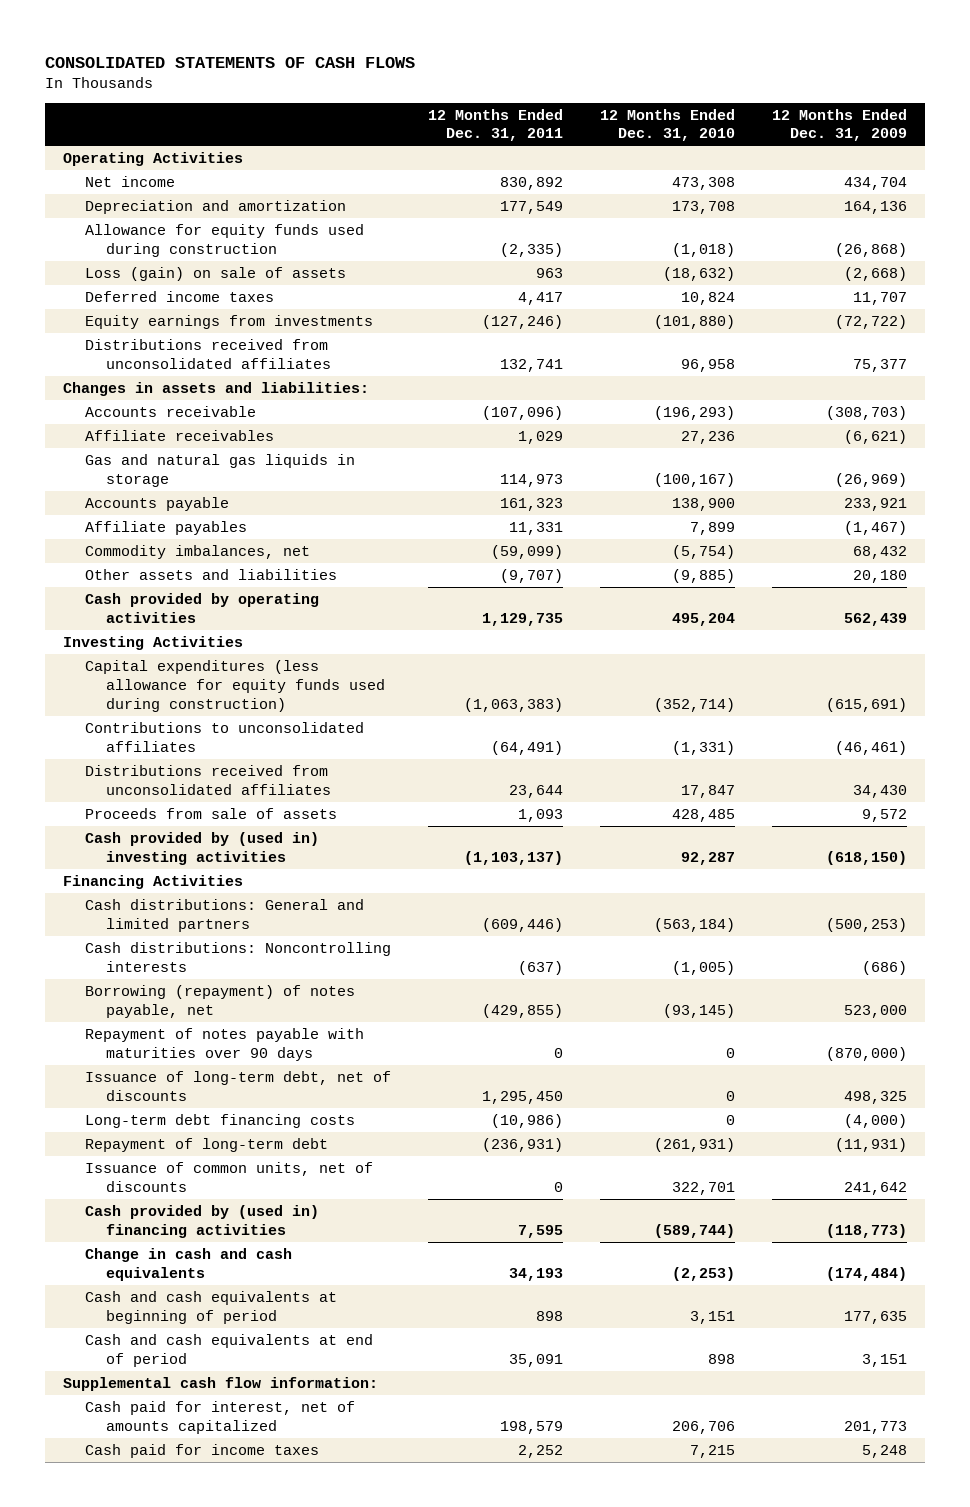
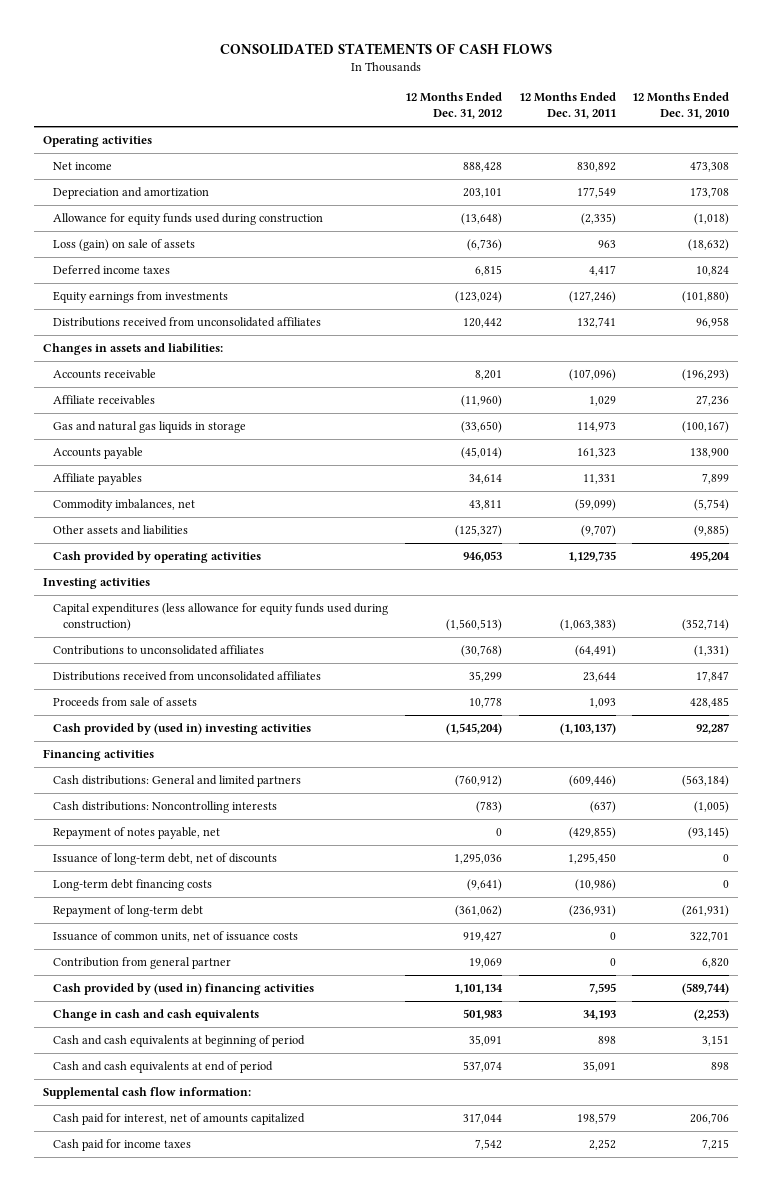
[771,108,907,142] 12 Months Ended Dec. 31, 2009 -> none
none -> [404,92,502,120] 12 Months Ended Dec. 31, 2012
[63,151,244,166] Operating Activities -> [42,136,152,148] Operating activities
[63,635,244,650] Investing Activities -> [42,578,150,590] Investing activities
[63,874,244,889] Financing Activities -> [42,749,154,762] Financing activities
[84,1027,364,1061] Repayment of notes payable with maturities over 90 days -> none
[84,984,355,1018] Borrowing (repayment) of notes payable, net -> [52,827,220,840] Repayment of notes payable, net
[84,1161,373,1192] Issuance of common units, net of discounts -> [52,931,298,943] Issuance of common units, net of issuance costs
none -> [52,957,231,970] Contribution from general partner

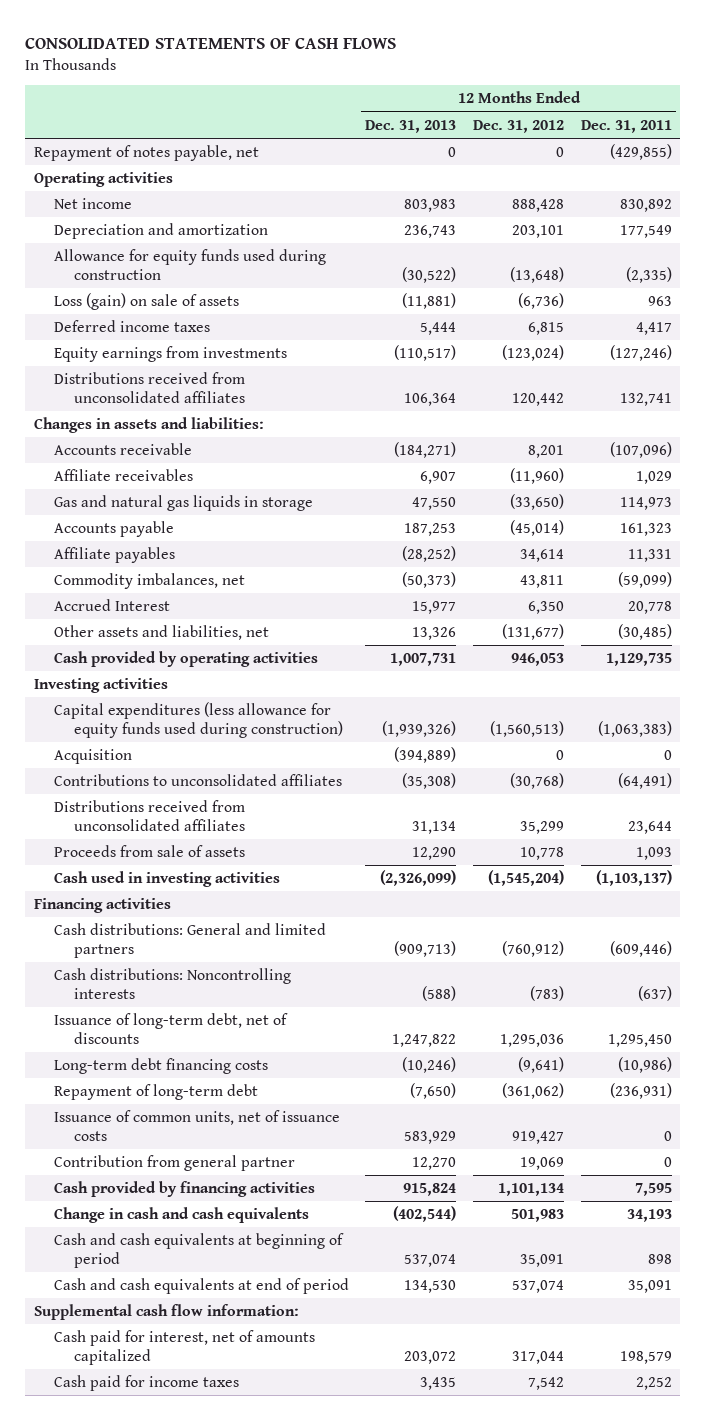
[632,92,731,120] 12 Months Ended Dec. 31, 2010 -> none
none -> [365,119,457,133] Dec. 31, 2013
[52,827,220,840] Repayment of notes payable, net -> [33,144,259,161] Repayment of notes payable, net
none -> [53,598,170,611] Accrued Interest
[52,525,188,536] Other assets and liabilities -> [53,624,269,640] Other assets and liabilities, net
[454,525,502,538] (125,327) -> [502,623,565,640] (131,677)
[580,525,616,538] (9,707) -> [617,623,672,640] (30,485)
none -> [53,748,132,764] Acquisition
[52,723,311,736] Cash provided by (used in) investing activities -> [53,870,280,887] Cash used in investing activities
[52,983,314,996] Cash provided by (used in) financing activities -> [53,1180,315,1197] Cash provided by financing activities

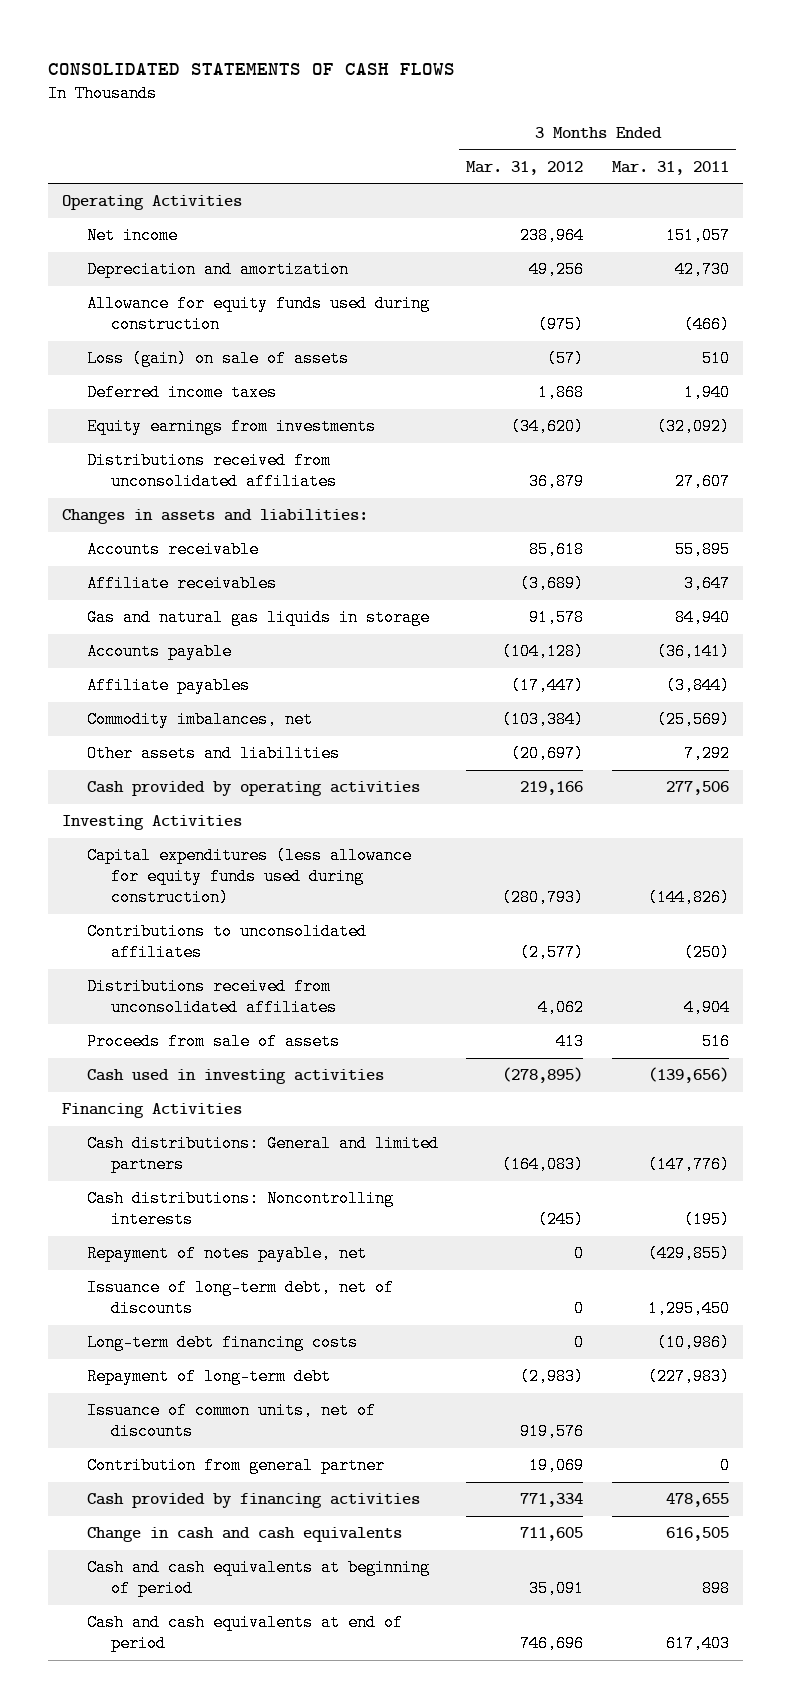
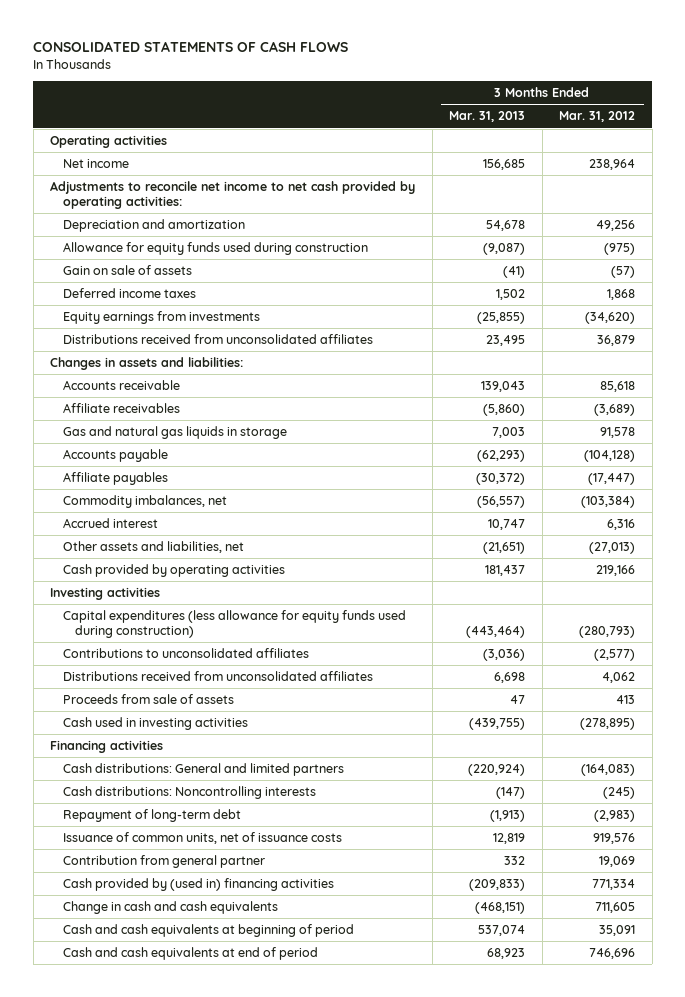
[611,160,729,175] Mar. 31, 2011 -> none
none -> [449,111,526,123] Mar. 31, 2013
[62,195,243,211] Operating Activities -> [50,134,168,148] Operating activities
none -> [50,180,416,209] Adjustments to reconcile net income to net cash provided by operating activities:
[86,350,349,368] Loss (gain) on sale of assets -> [62,264,192,275] Gain on sale of assets
none -> [62,517,158,528] Accrued interest
[86,745,340,763] Other assets and liabilities -> [62,540,244,553] Other assets and liabilities, net
[511,745,585,763] (20,697) -> [589,541,636,554] (27,013)
[62,815,243,831] Investing Activities -> [50,586,161,600] Investing activities
[62,1103,243,1119] Financing Activities -> [50,739,164,753] Financing activities
[86,1245,367,1263] Repayment of notes payable, net -> none
[86,1279,394,1318] Issuance of long-term debt, net of discounts -> none
[86,1334,358,1352] Long-term debt financing costs -> none
[86,1402,376,1441] Issuance of common units, net of discounts -> [62,831,342,844] Issuance of common units, net of issuance costs
[86,1493,420,1509] Cash provided by financing activities -> [62,877,334,891] Cash provided by (used in) financing activities

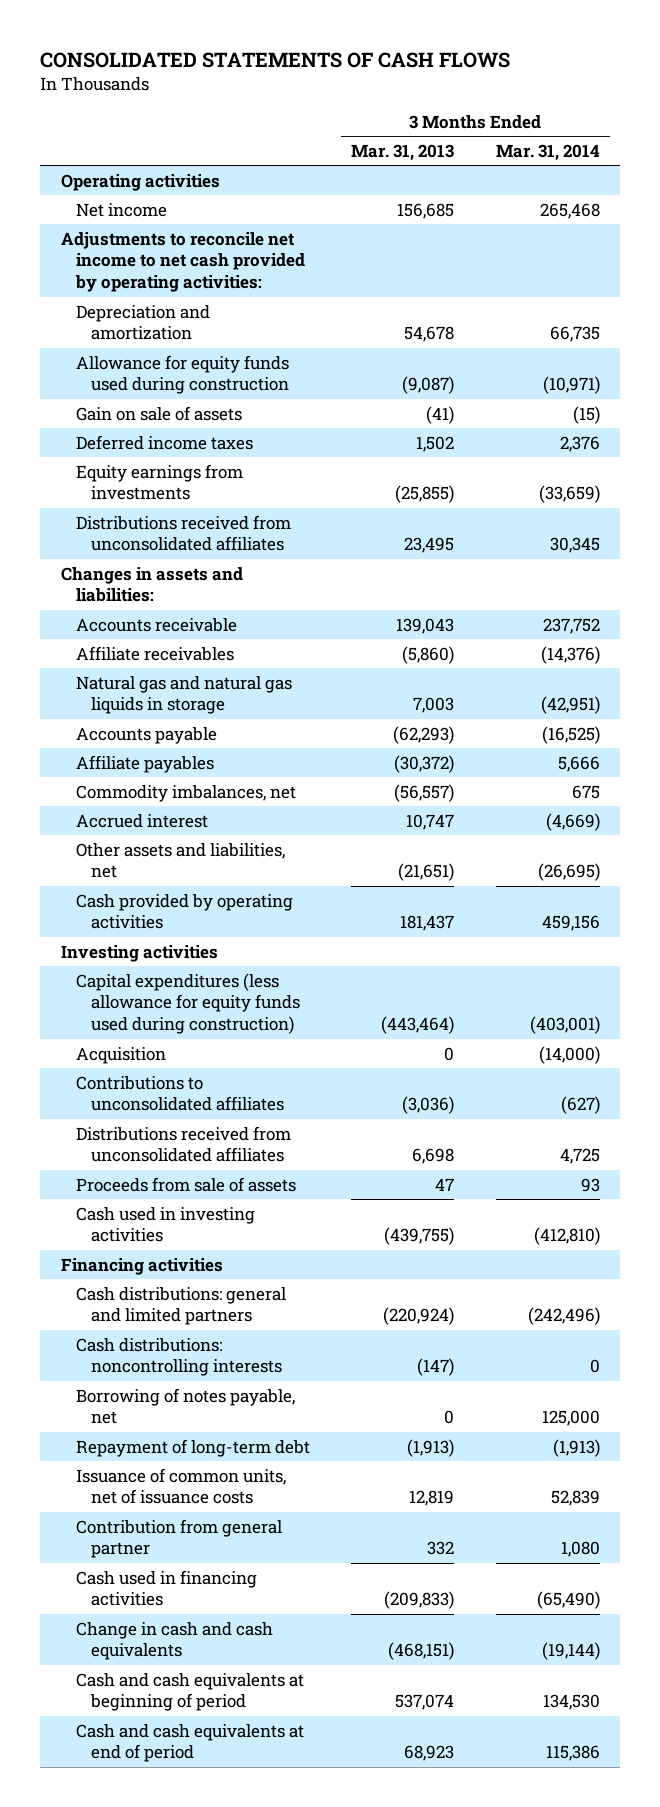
[559,111,636,123] Mar. 31, 2012 -> none
none -> [495,144,600,162] Mar. 31, 2014
[62,425,287,439] Gas and natural gas liquids in storage -> [75,675,292,715] Natural gas and natural gas liquids in storage
none -> [75,1046,166,1064] Acquisition
[62,762,344,776] Cash distributions: General and limited partners -> [75,1286,286,1326] Cash distributions: general and limited partners
[62,785,316,799] Cash distributions: Noncontrolling interests -> [75,1337,282,1377] Cash distributions: noncontrolling interests
none -> [75,1387,295,1425] Borrowing of notes payable, net
[62,877,334,891] Cash provided by (used in) financing activities -> [75,1569,257,1607] Cash used in financing activities

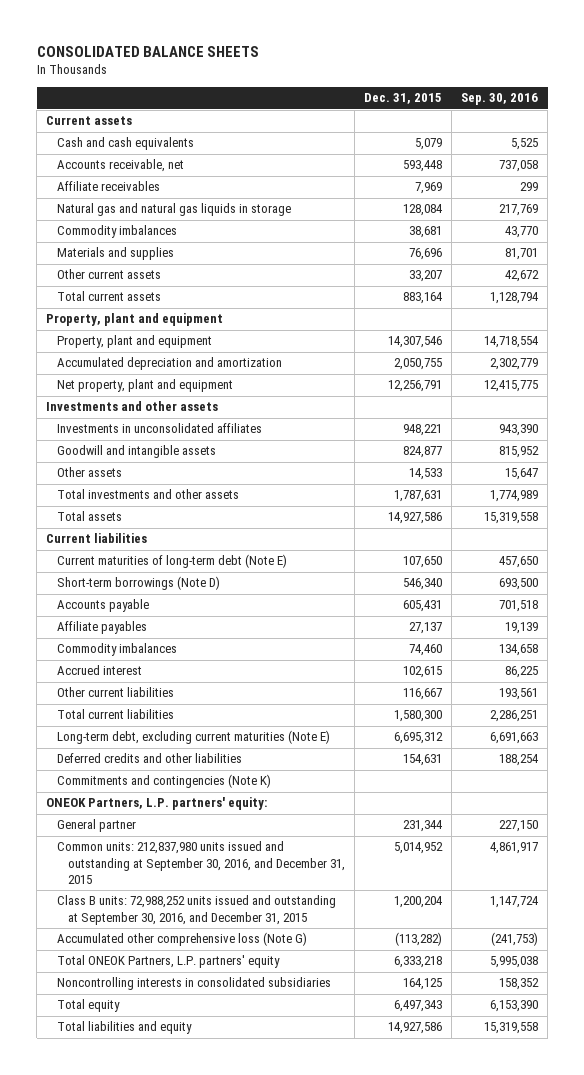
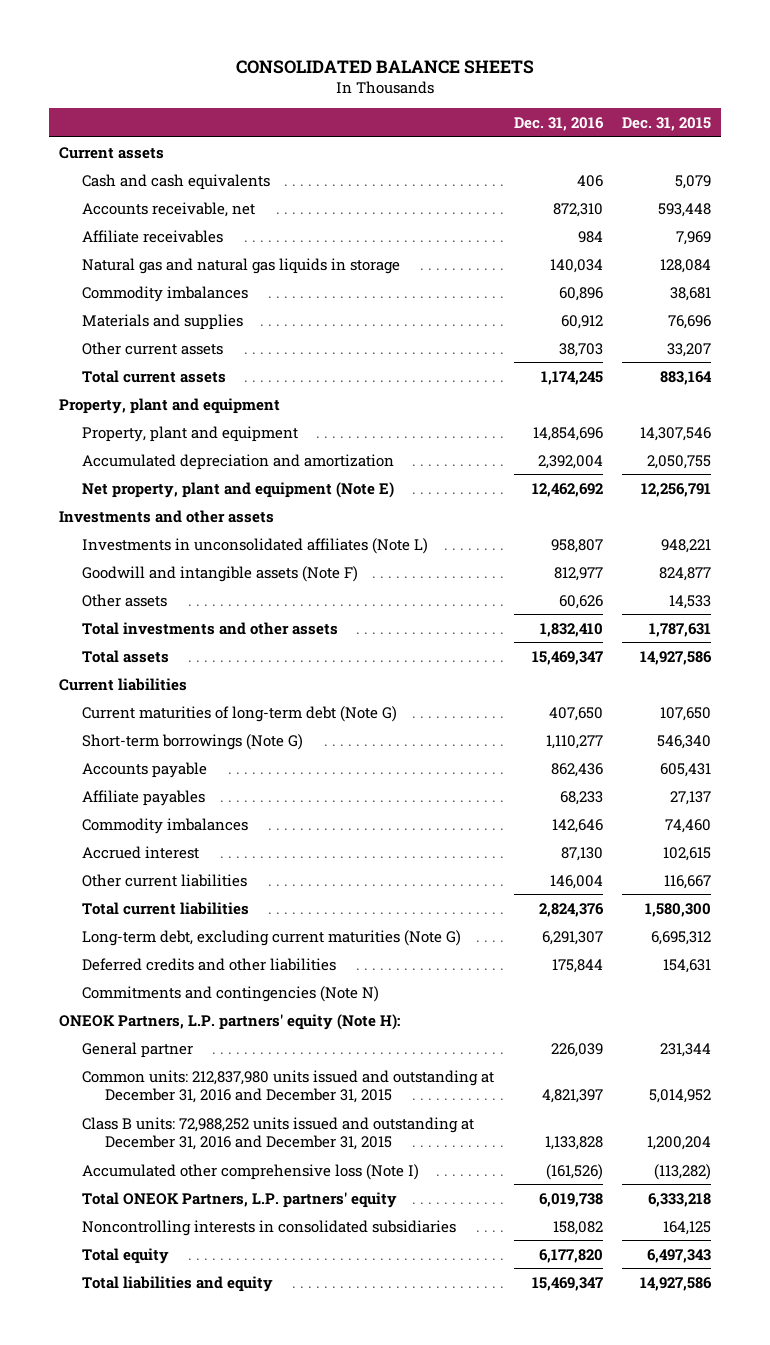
[461,93,539,106] Sep. 30, 2016 -> none
none -> [513,116,604,131] Dec. 31, 2016
[57,379,234,393] Net property, plant and equipment -> [82,481,395,498] Net property, plant and equipment (Note E)
[57,423,263,434] Investments in unconsolidated affiliates -> [82,537,429,554] Investments in unconsolidated affiliates (Note L)
[57,445,217,459] Goodwill and intangible assets -> [82,565,359,582] Goodwill and intangible assets (Note F)
[57,554,288,569] Current maturities of long-term debt (Note E) -> [82,705,398,722] Current maturities of long-term debt (Note G)
[57,576,221,591] Short-term borrowings (Note D) -> [82,733,304,750] Short-term borrowings (Note G)
[57,730,331,745] Long-term debt, excluding current maturities (Note E) -> [82,929,462,946] Long-term debt, excluding current maturities (Note G)
[57,774,272,789] Commitments and contingencies (Note K) -> [82,985,380,1002] Commitments and contingencies (Note N)
[46,797,268,811] ONEOK Partners, L.P. partners' equity: -> [59,1013,401,1030] ONEOK Partners, L.P. partners' equity (Note H):
[57,841,346,884] Common units: 212,837,980 units issued and outstanding at September 30, 2016, and December 31, 2015 -> [82,1069,495,1104] Common units: 212,837,980 units issued and outstanding at December 31, 2016 and December 31, 2015
[57,895,337,925] Class B units: 72,988,252 units issued and outstanding at September 30, 2016, and December 31, 2015 -> [82,1116,475,1151] Class B units: 72,988,252 units issued and outstanding at December 31, 2016 and December 31, 2015
[57,932,308,947] Accumulated other comprehensive loss (Note G) -> [82,1163,420,1180] Accumulated other comprehensive loss (Note I)

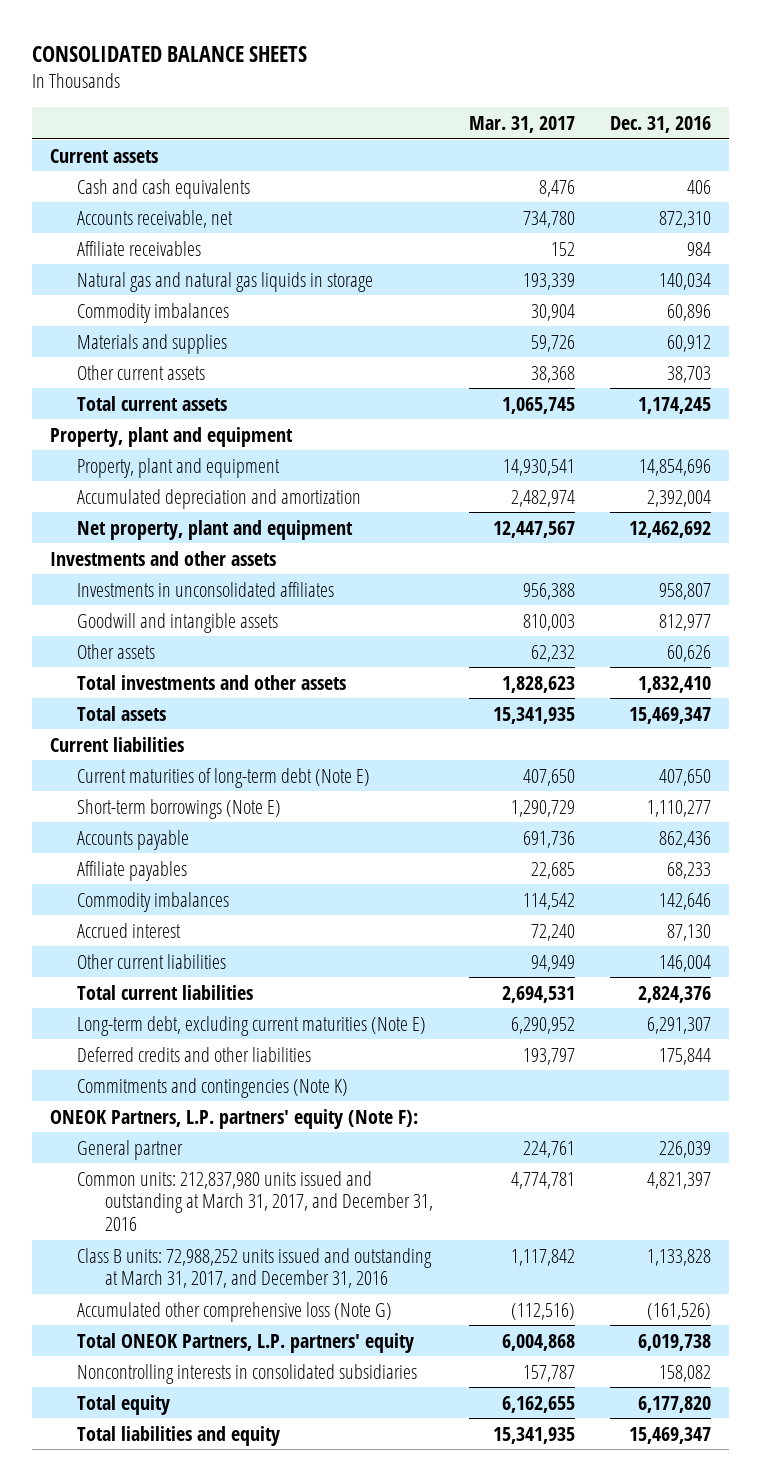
[622,116,712,131] Dec. 31, 2015 -> none
none -> [468,115,575,133] Mar. 31, 2017
[82,481,395,498] Net property, plant and equipment (Note E) -> [77,519,354,540] Net property, plant and equipment
[82,537,429,554] Investments in unconsolidated affiliates (Note L) -> [77,581,335,597] Investments in unconsolidated affiliates
[82,565,359,582] Goodwill and intangible assets (Note F) -> [77,612,279,633] Goodwill and intangible assets
[82,705,398,722] Current maturities of long-term debt (Note G) -> [77,767,371,788] Current maturities of long-term debt (Note E)
[82,733,304,750] Short-term borrowings (Note G) -> [77,798,282,819] Short-term borrowings (Note E)
[82,929,462,946] Long-term debt, excluding current maturities (Note G) -> [77,1015,427,1036] Long-term debt, excluding current maturities (Note E)
[82,985,380,1002] Commitments and contingencies (Note N) -> [77,1077,349,1098] Commitments and contingencies (Note K)
[59,1013,401,1030] ONEOK Partners, L.P. partners' equity (Note H): -> [49,1108,418,1129] ONEOK Partners, L.P. partners' equity (Note F):
[82,1069,495,1104] Common units: 212,837,980 units issued and outstanding at December 31, 2016 and December 31, 2015 -> [77,1170,433,1231] Common units: 212,837,980 units issued and outstanding at March 31, 2017, and December 31, 2016
[82,1116,475,1151] Class B units: 72,988,252 units issued and outstanding at December 31, 2016 and December 31, 2015 -> [77,1247,433,1289] Class B units: 72,988,252 units issued and outstanding at March 31, 2017, and December 31, 2016
[82,1163,420,1180] Accumulated other comprehensive loss (Note I) -> [77,1301,393,1322] Accumulated other comprehensive loss (Note G)

